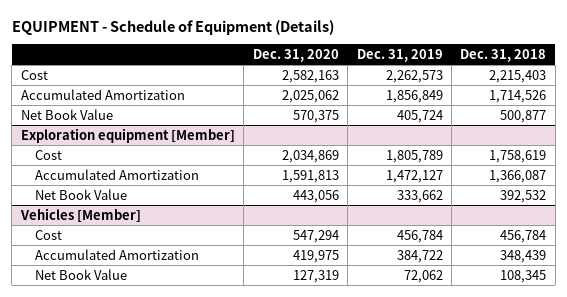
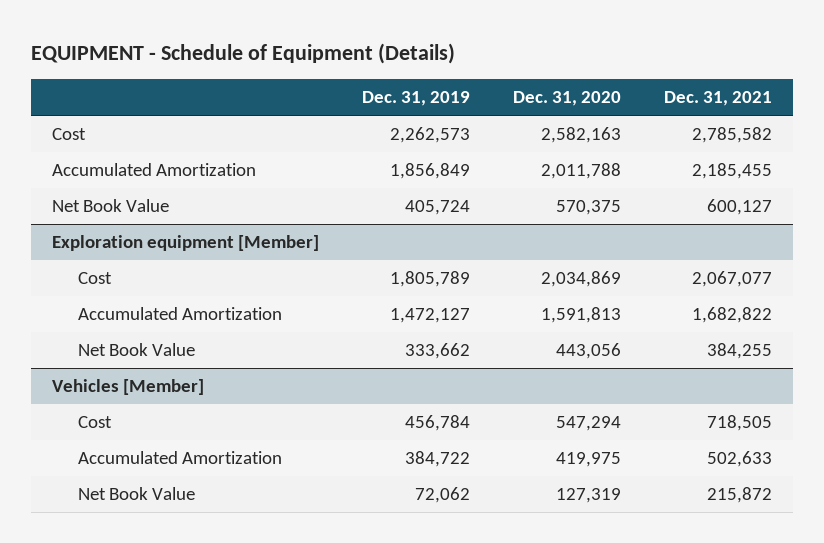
[460,48,547,62] Dec. 31, 2018 -> none
none -> [663,91,772,107] Dec. 31, 2021
[281,89,339,103] 2,025,062 -> [540,163,621,180] 2,011,788

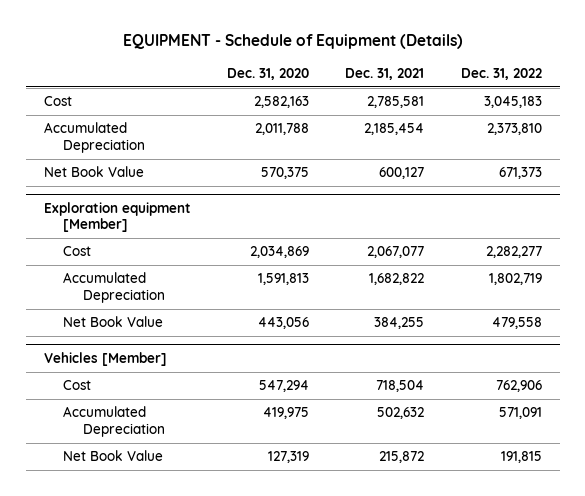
[361,91,470,107] Dec. 31, 2019 -> none
none -> [460,67,542,80] Dec. 31, 2022
[691,127,772,144] 2,785,582 -> [367,96,425,109] 2,785,581
[52,163,257,177] Accumulated Amortization -> [43,122,146,154] Accumulated Depreciation
[691,163,772,180] 2,185,455 -> [364,123,425,136] 2,185,454
[78,307,283,321] Accumulated Amortization -> [63,272,165,304] Accumulated Depreciation
[706,415,772,432] 718,505 -> [376,380,425,393] 718,504
[78,451,283,465] Accumulated Amortization -> [63,406,165,438] Accumulated Depreciation
[706,451,772,468] 502,633 -> [377,407,425,420] 502,632

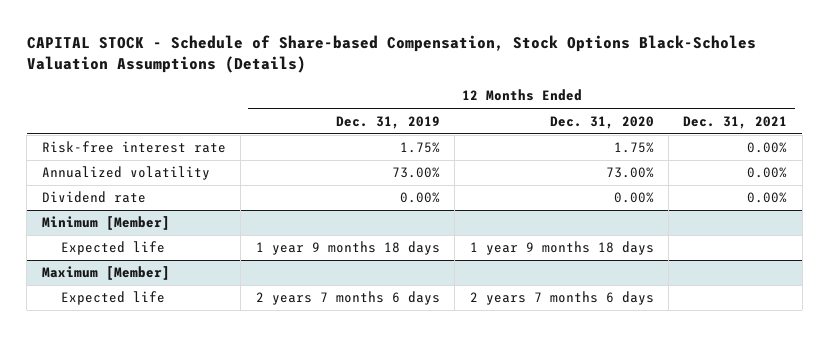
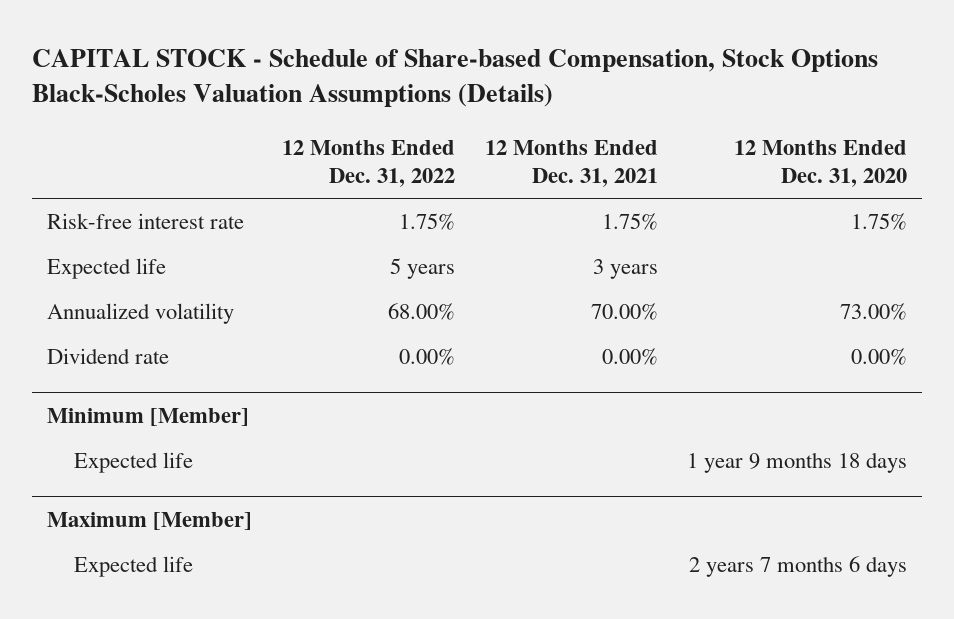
[335,115,440,129] Dec. 31, 2019 -> none
none -> [281,140,455,187] 12 Months Ended Dec. 31, 2022
[747,142,788,154] 0.00% -> [601,213,658,231] 1.75%
none -> [46,258,166,280] Expected life
[747,167,788,179] 0.00% -> [590,303,658,321] 70.00%

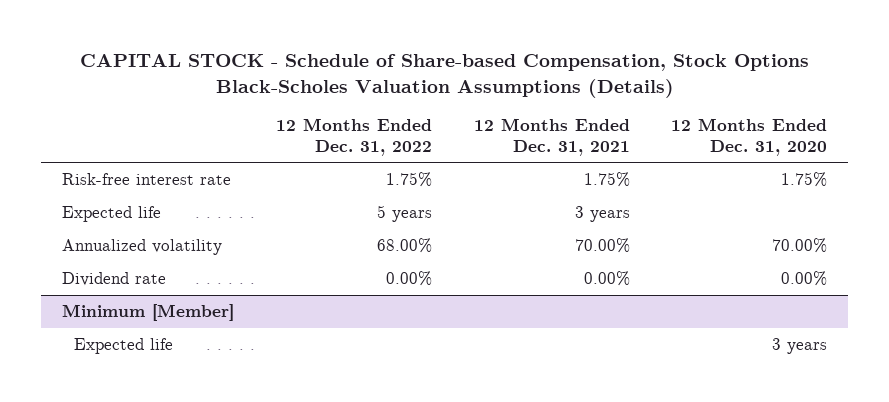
[840,303,908,321] 73.00% -> [772,238,828,254] 70.00%
[46,512,252,531] Maximum [Member] -> none
[74,556,194,578] Expected life -> none
[687,452,908,474] 1 year 9 months 18 days -> [772,338,828,355] 3 years

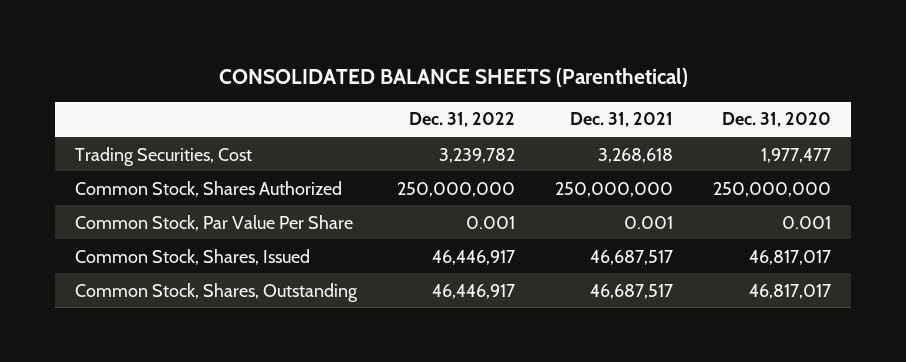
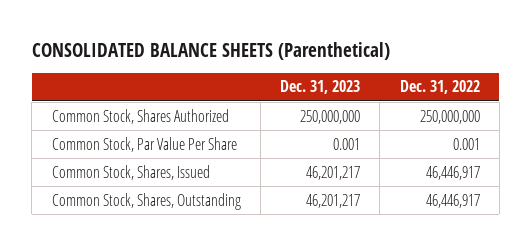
[569,112,673,128] Dec. 31, 2021 -> none
[721,112,831,128] Dec. 31, 2020 -> none
none -> [280,80,361,95] Dec. 31, 2023
[75,146,253,166] Trading Securities, Cost -> none

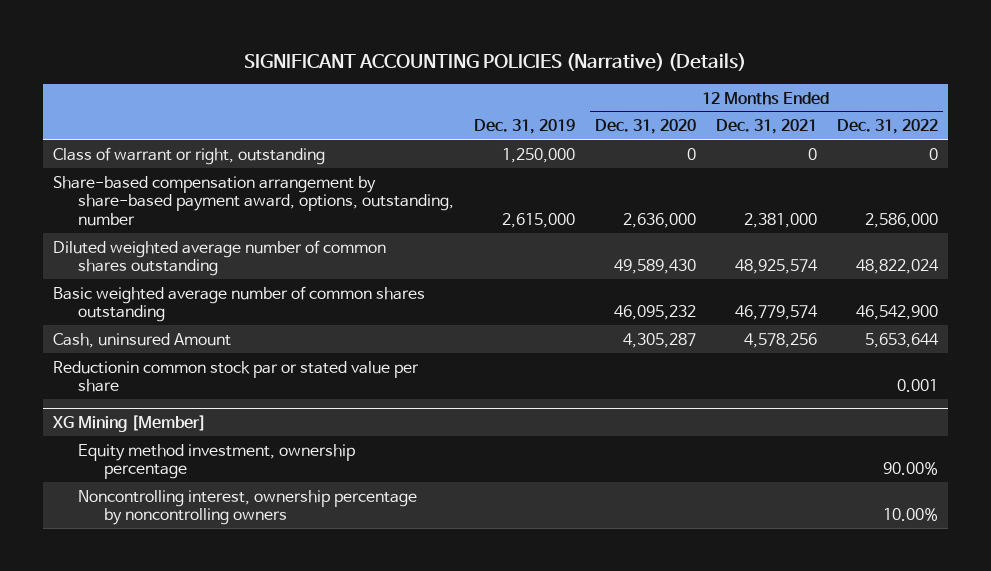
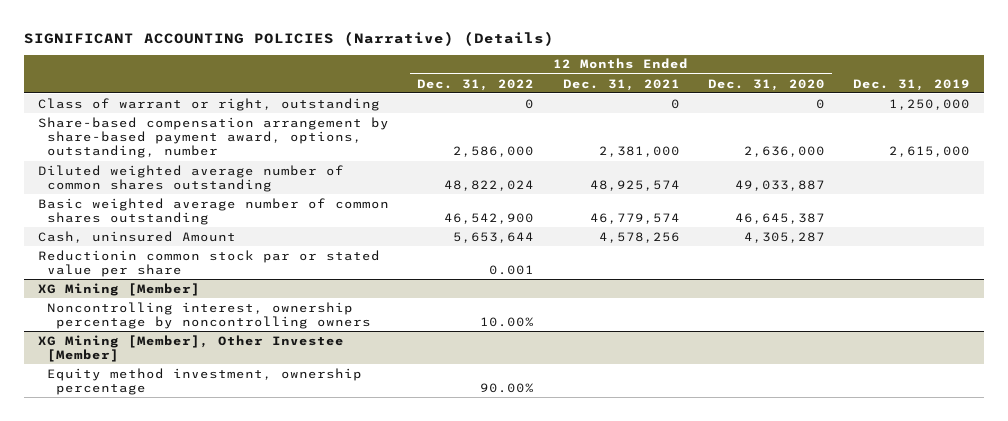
[614,259,697,275] 49,589,430 -> [734,179,825,191] 49,033,887
[614,305,697,321] 46,095,232 -> [734,212,825,224] 46,645,387
[78,443,356,480] Equity method investment, ownership percentage -> none
none -> [38,334,345,362] XG Mining [Member], Other Investee [Member]
none -> [47,367,363,395] Equity method investment, ownership percentage

